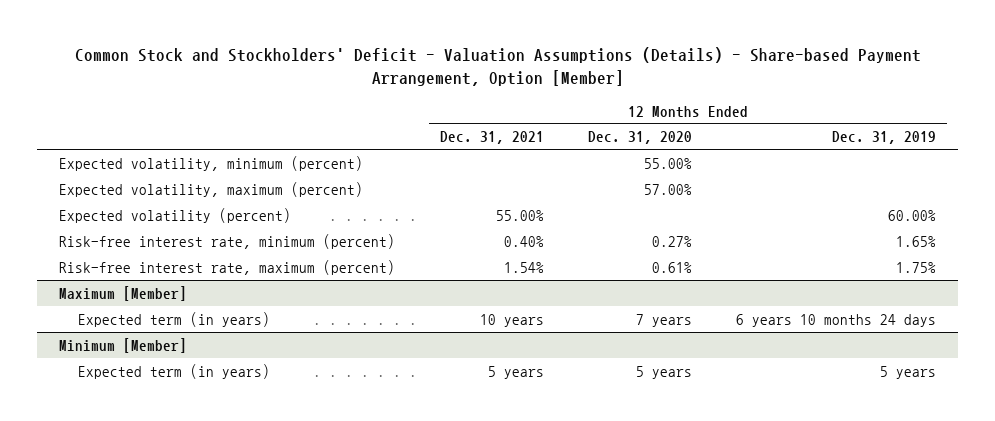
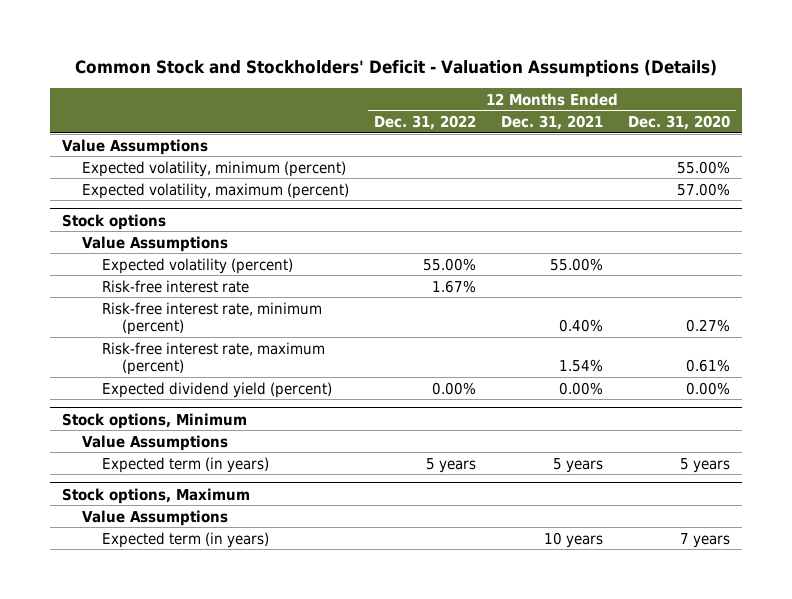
[74,47,921,87] Common Stock and Stockholders' Deficit - Valuation Assumptions (Details) - Share-based Payment Arrangement, Option [Member] -> [75,60,718,78] Common Stock and Stockholders' Deficit - Valuation Assumptions (Details)
[831,131,936,145] Dec. 31, 2019 -> none
none -> [374,115,477,131] Dec. 31, 2022
none -> [62,138,209,155] Value Assumptions
none -> [62,213,167,230] Stock options
none -> [82,235,229,252] Value Assumptions
none -> [102,279,250,293] Risk-free interest rate
[59,285,188,301] Maximum [Member] -> none
[78,311,271,327] Expected term (in years) -> none
[59,337,188,353] Minimum [Member] -> none
none -> [102,381,333,398] Expected dividend yield (percent)
none -> [62,412,248,429] Stock options, Minimum
none -> [82,434,229,451] Value Assumptions
none -> [62,487,251,504] Stock options, Maximum
none -> [82,509,229,526] Value Assumptions
none -> [102,531,270,548] Expected term (in years)

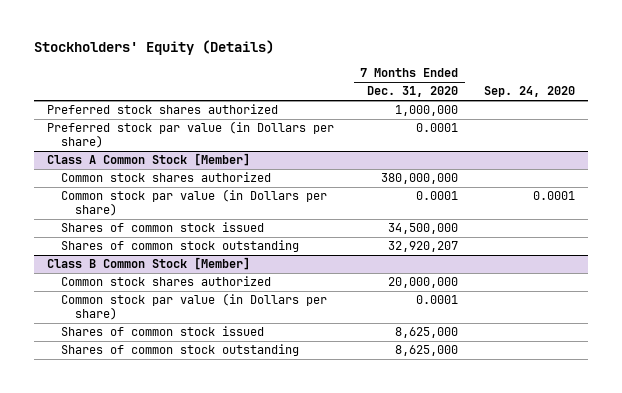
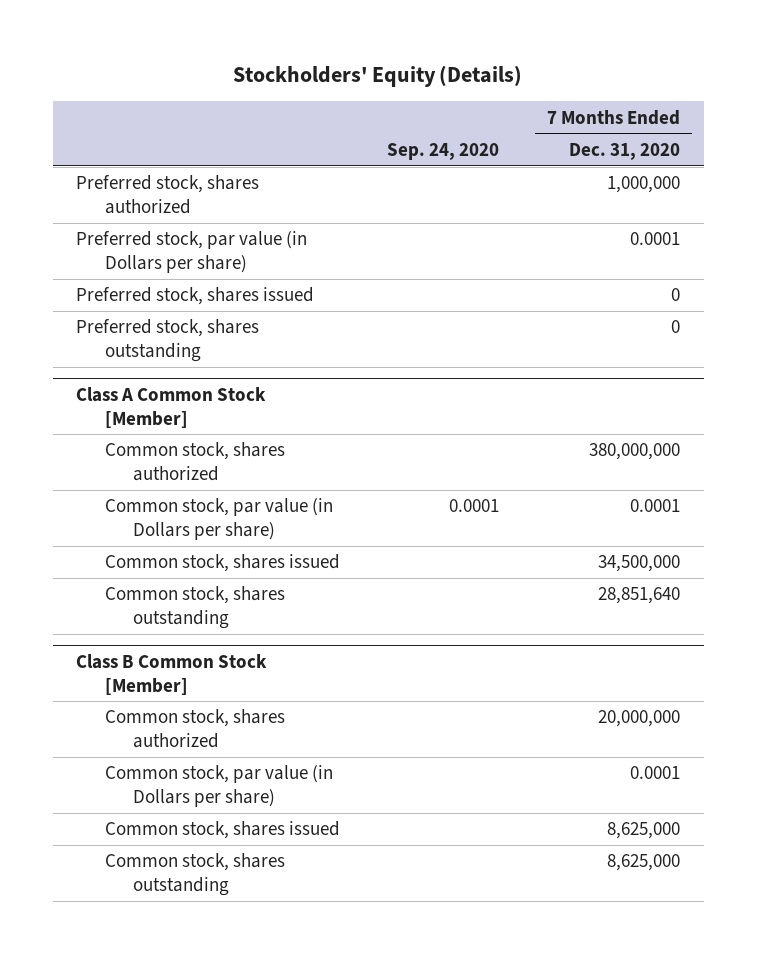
[47,104,279,115] Preferred stock shares authorized -> [76,175,260,214] Preferred stock, shares authorized
[47,121,335,149] Preferred stock par value (in Dollars per share) -> [76,231,308,273] Preferred stock, par value (in Dollars per share)
none -> [76,287,315,306] Preferred stock, shares issued
none -> [76,319,260,362] Preferred stock, shares outstanding
[61,172,272,183] Common stock shares authorized -> [104,442,285,481] Common stock, shares authorized
[61,189,328,217] Common stock par value (in Dollars per share) -> [104,498,333,540] Common stock, par value (in Dollars per share)
[61,222,265,233] Shares of common stock issued -> [104,554,340,573] Common stock, shares issued
[61,240,300,253] Shares of common stock outstanding -> [104,586,285,629] Common stock, shares outstanding
[388,241,459,253] 32,920,207 -> [598,587,681,605] 28,851,640
[61,276,272,287] Common stock shares authorized -> [104,709,285,748] Common stock, shares authorized
[61,293,328,321] Common stock par value (in Dollars per share) -> [104,765,333,807] Common stock, par value (in Dollars per share)
[61,326,265,337] Shares of common stock issued -> [104,821,340,840] Common stock, shares issued
[61,344,300,357] Shares of common stock outstanding -> [104,853,285,896] Common stock, shares outstanding

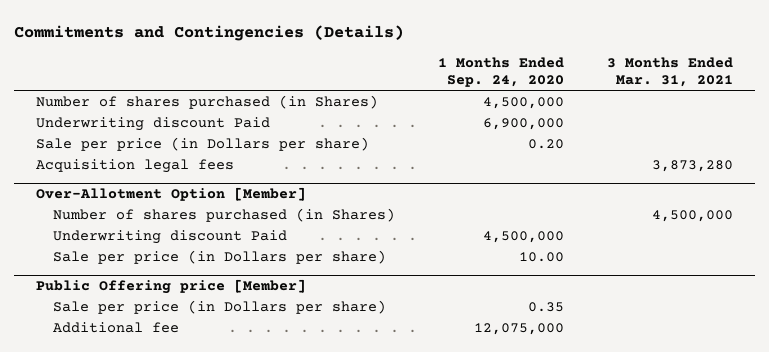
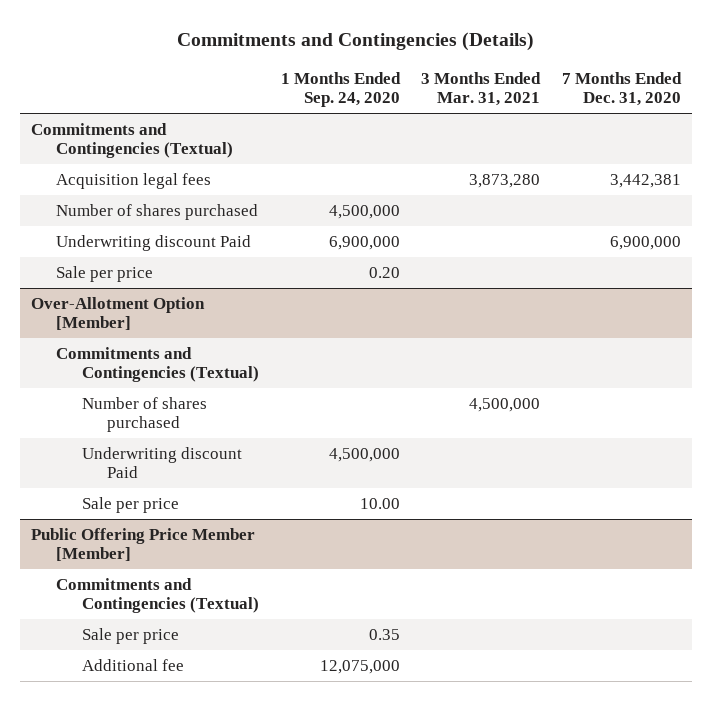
none -> [562,71,683,107] 7 Months Ended Dec. 31, 2020
[35,94,378,109] Number of shares purchased (in Shares) -> none
[35,136,369,151] Sale per price (in Dollars per share) -> none
none -> [30,122,234,159] Commitments and Contingencies (Textual)
none -> [56,203,259,220] Number of shares purchased
[35,116,270,131] Underwriting discount Paid -> [56,234,252,251] Underwriting discount Paid
none -> [56,265,154,282] Sale per price
none -> [56,346,259,383] Commitments and Contingencies (Textual)
[53,207,396,222] Number of shares purchased (in Shares) -> [81,396,207,433] Number of shares purchased
[53,249,387,264] Sale per price (in Dollars per share) -> [81,496,179,513] Sale per price
[35,279,306,295] Public Offering price [Member] -> [30,527,255,562] Public Offering Price Member [Member]
none -> [56,577,259,614] Commitments and Contingencies (Textual)
[53,299,387,314] Sale per price (in Dollars per share) -> [81,627,179,644] Sale per price

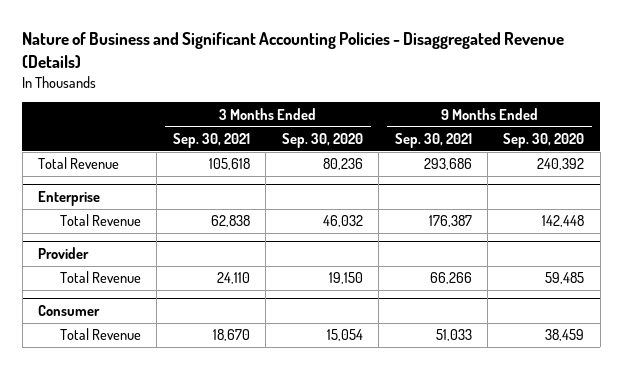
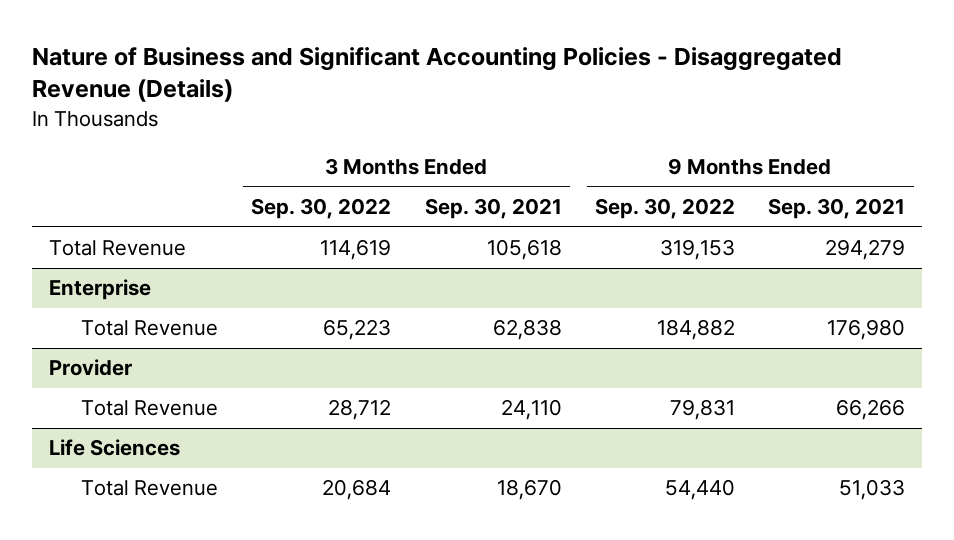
[281,132,363,148] Sep. 30, 2020 -> none
[503,132,585,148] Sep. 30, 2020 -> none
none -> [251,198,392,220] Sep. 30, 2022
none -> [595,198,736,220] Sep. 30, 2022
[423,158,472,171] 293,686 -> [825,239,906,261] 294,279
[428,215,472,228] 176,387 -> [827,319,906,341] 176,980
[38,304,101,316] Consumer -> none
none -> [48,439,180,457] Life Sciences

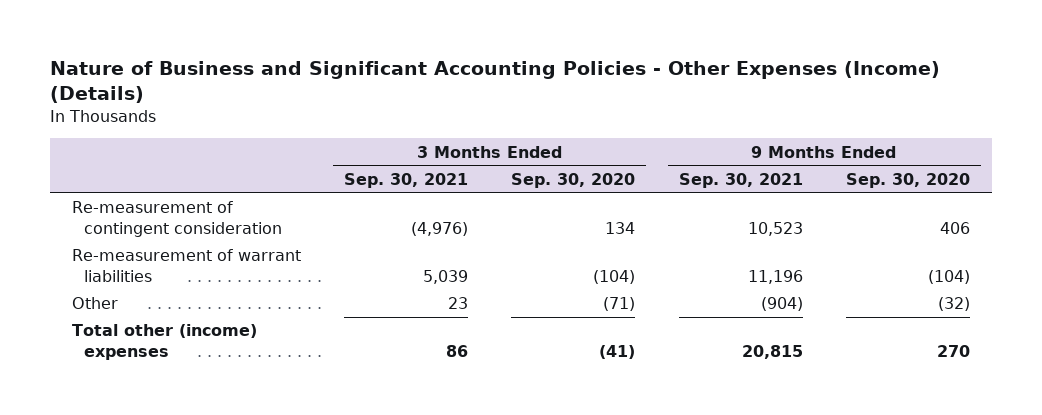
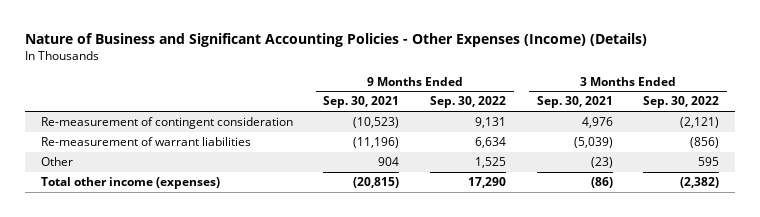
[511,173,636,189] Sep. 30, 2020 -> none
[846,173,971,189] Sep. 30, 2020 -> none
none -> [430,96,507,109] Sep. 30, 2022
none -> [643,96,720,109] Sep. 30, 2022
[410,222,468,237] (4,976) -> [581,117,613,129] 4,976
[747,222,803,237] 10,523 -> [353,117,400,129] (10,523)
[422,270,468,285] 5,039 -> [573,137,613,149] (5,039)
[747,270,803,285] 11,196 -> [353,137,400,149] (11,196)
[447,297,468,310] 23 -> [590,157,613,169] (23)
[760,297,803,312] (904) -> [378,157,400,167] 904
[71,324,257,361] Total other (income) expenses -> [40,177,220,190] Total other income (expenses)
[445,345,468,358] 86 -> [590,177,613,189] (86)
[741,345,803,360] 20,815 -> [353,177,400,189] (20,815)

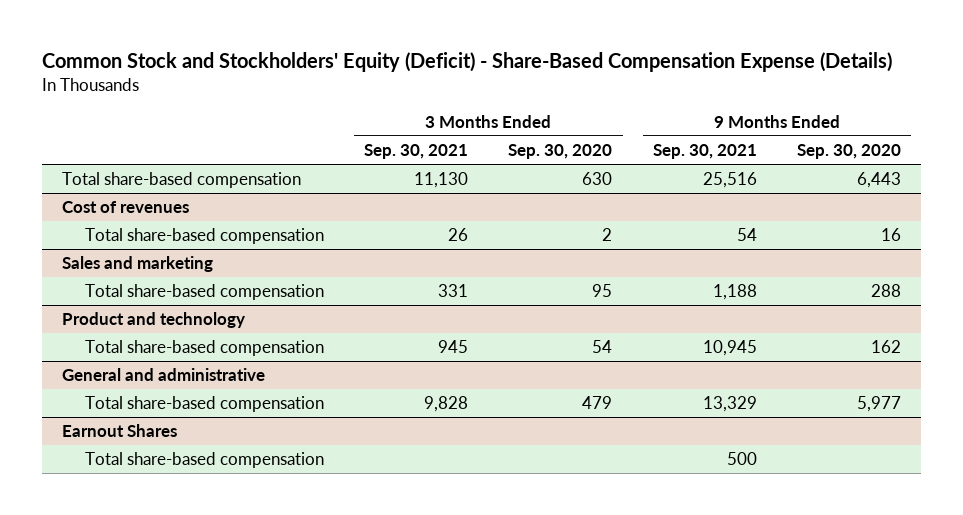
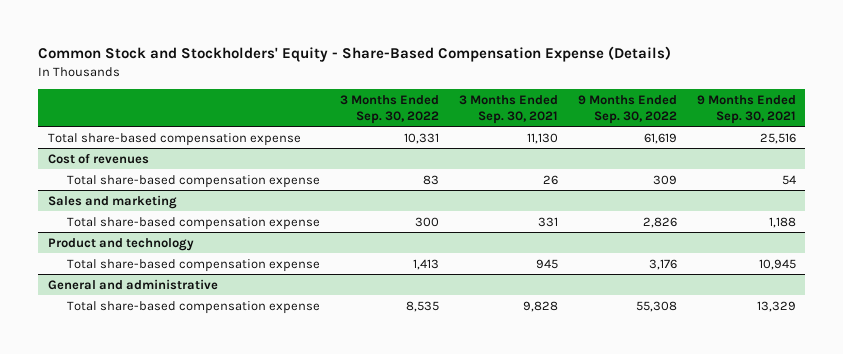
[42,52,893,73] Common Stock and Stockholders' Equity (Deficit) - Share-Based Compensation Expense (Details) -> [37,46,671,63] Common Stock and Stockholders' Equity - Share-Based Compensation Expense (Details)
[508,144,613,160] Sep. 30, 2020 -> none
[797,144,902,160] Sep. 30, 2020 -> none
none -> [340,94,440,124] 3 Months Ended Sep. 30, 2022
none -> [577,94,677,124] 9 Months Ended Sep. 30, 2022
[62,172,302,189] Total share-based compensation -> [47,132,301,146] Total share-based compensation expense
[84,228,324,245] Total share-based compensation -> [67,174,321,188] Total share-based compensation expense
[84,284,324,301] Total share-based compensation -> [67,216,321,230] Total share-based compensation expense
[84,340,324,357] Total share-based compensation -> [67,258,321,272] Total share-based compensation expense
[62,424,178,438] Earnout Shares -> none
[84,452,324,469] Total share-based compensation -> none
[84,396,324,413] Total share-based compensation -> [67,300,321,314] Total share-based compensation expense

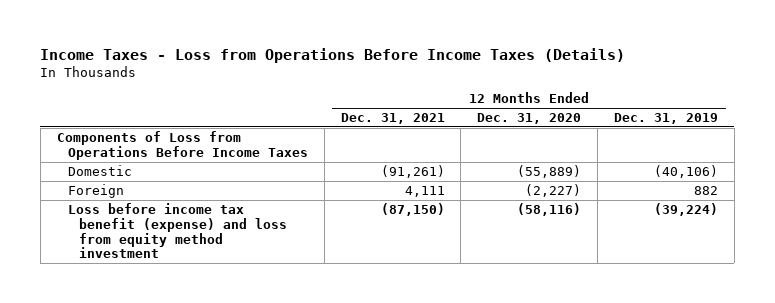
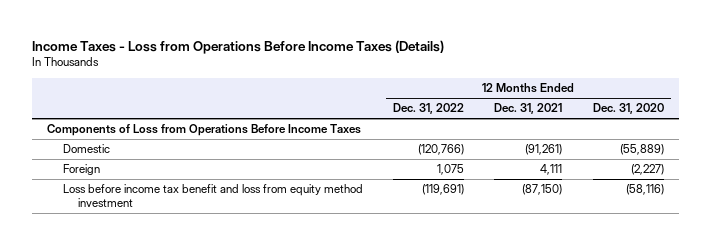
[614,113,719,125] Dec. 31, 2019 -> none
none -> [393,103,465,115] Dec. 31, 2022
[67,203,287,259] Loss before income tax benefit (expense) and loss from equity method investment -> [62,184,363,207] Loss before income tax benefit and loss from equity method investment

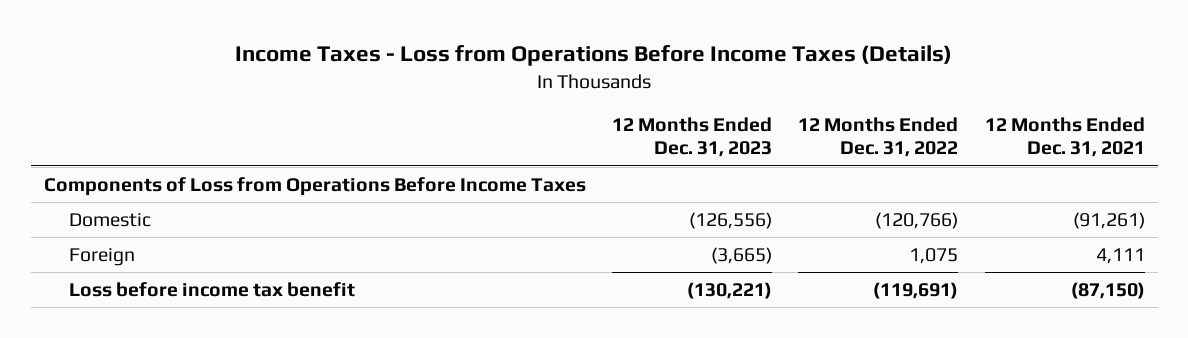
[592,103,664,115] Dec. 31, 2020 -> none
none -> [612,117,773,158] 12 Months Ended Dec. 31, 2023
[62,184,363,207] Loss before income tax benefit and loss from equity method investment -> [68,282,355,298] Loss before income tax benefit

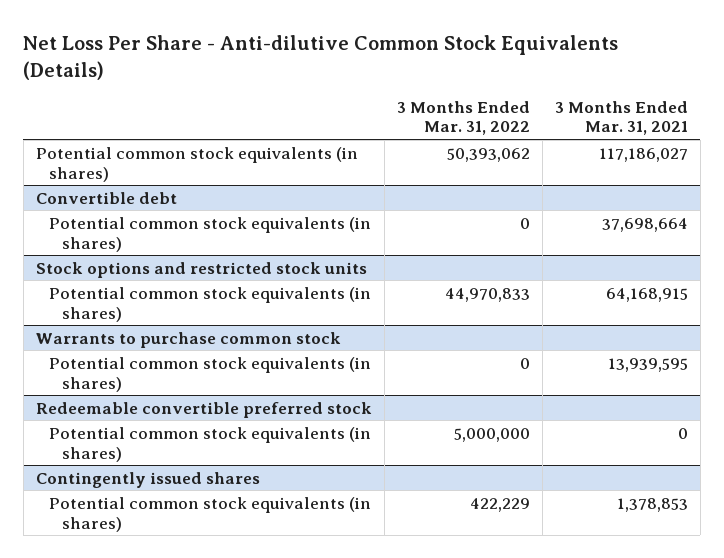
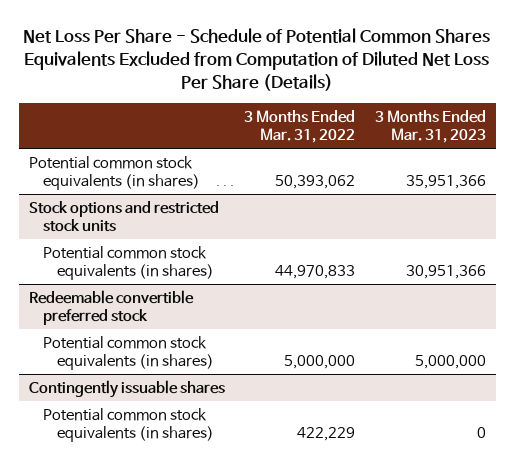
[23,34,619,80] Net Loss Per Share - Anti-dilutive Common Stock Equivalents (Details) -> [23,27,491,92] Net Loss Per Share - Schedule of Potential Common Shares Equivalents Excluded from Computation of Diluted Net Loss Per Share (Details)
[554,100,688,136] 3 Months Ended Mar. 31, 2021 -> none
none -> [375,109,487,144] 3 Months Ended Mar. 31, 2023
[35,191,177,204] Convertible debt -> none
[49,216,372,252] Potential common stock equivalents (in shares) -> none
[35,331,341,348] Warrants to purchase common stock -> none
[49,356,372,392] Potential common stock equivalents (in shares) -> none
[35,471,260,488] Contingently issued shares -> [28,379,225,398] Contingently issuable shares

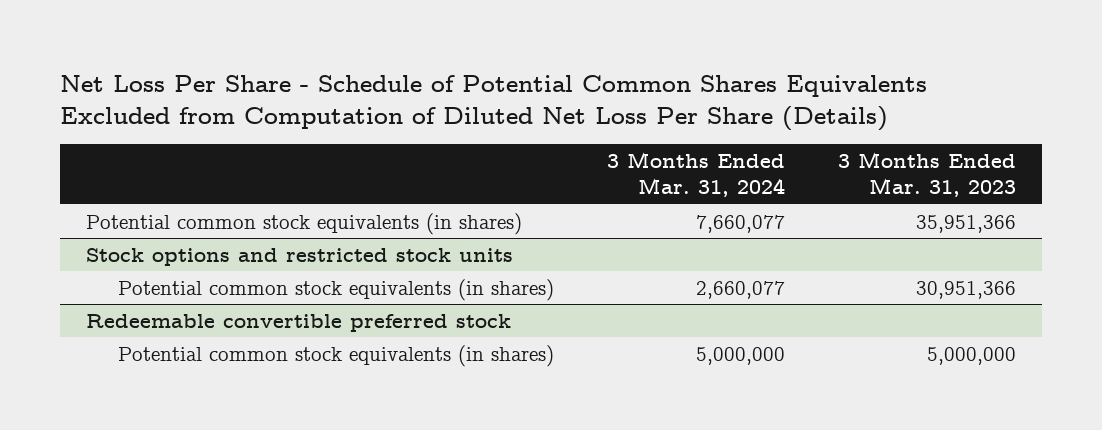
[244,109,356,144] 3 Months Ended Mar. 31, 2022 -> none
none -> [606,151,785,198] 3 Months Ended Mar. 31, 2024
[28,379,225,398] Contingently issuable shares -> none
[42,407,214,443] Potential common stock equivalents (in shares) -> none

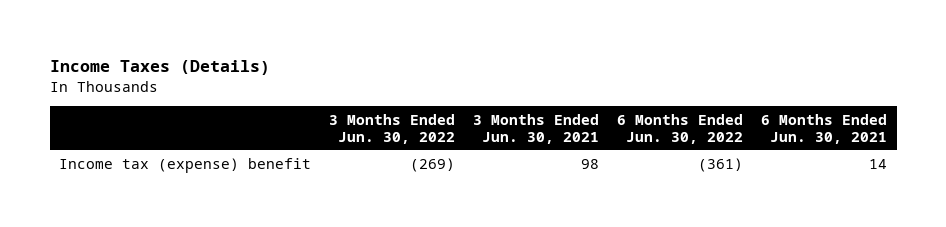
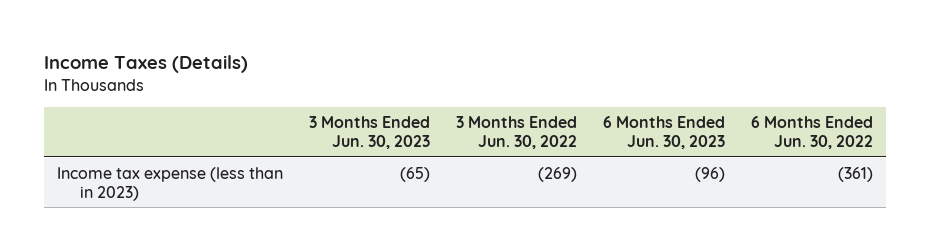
[473,113,600,144] 3 Months Ended Jun. 30, 2021 -> none
[761,113,888,144] 6 Months Ended Jun. 30, 2021 -> none
none -> [308,116,430,150] 3 Months Ended Jun. 30, 2023
none -> [602,116,725,150] 6 Months Ended Jun. 30, 2023
[58,158,311,174] Income tax (expense) benefit -> [56,167,283,201] Income tax expense (less than in 2023)

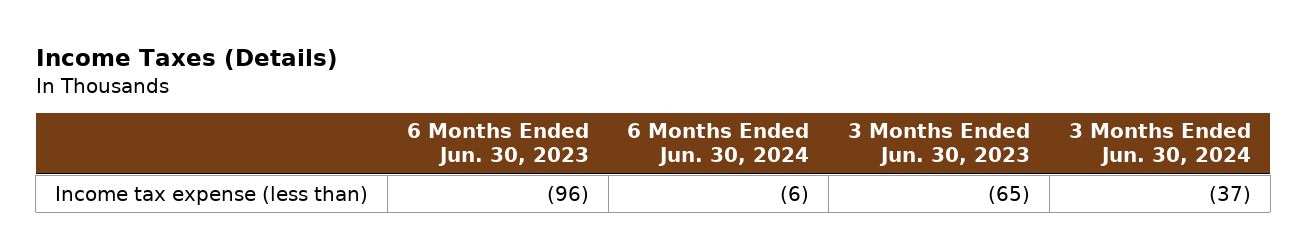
[455,116,577,150] 3 Months Ended Jun. 30, 2022 -> none
[750,116,873,150] 6 Months Ended Jun. 30, 2022 -> none
none -> [627,123,810,167] 6 Months Ended Jun. 30, 2024
none -> [1068,123,1251,167] 3 Months Ended Jun. 30, 2024
[56,167,283,201] Income tax expense (less than in 2023) -> [54,185,368,205] Income tax expense (less than)

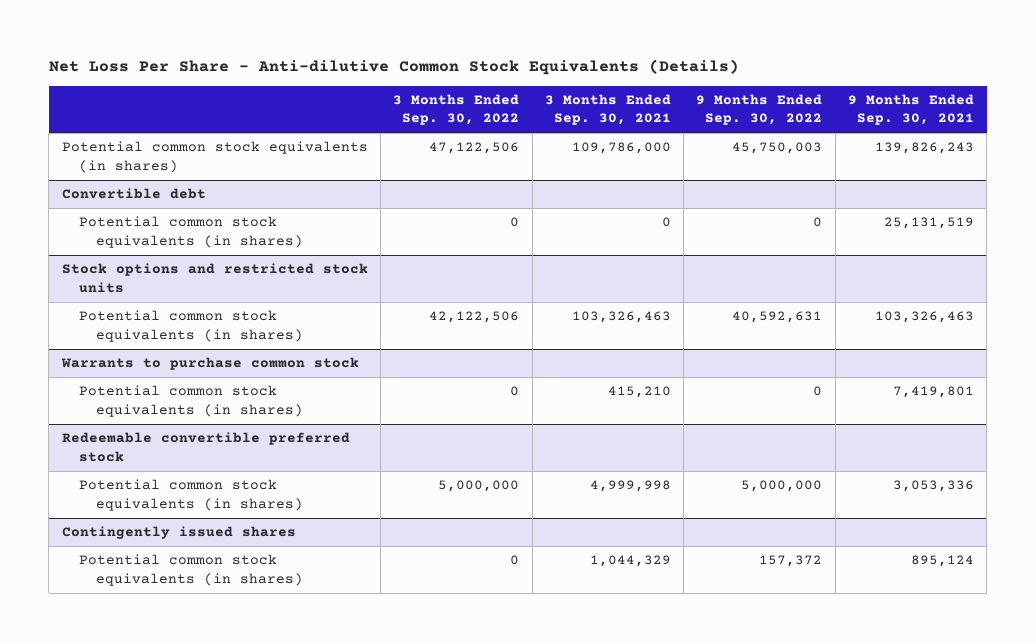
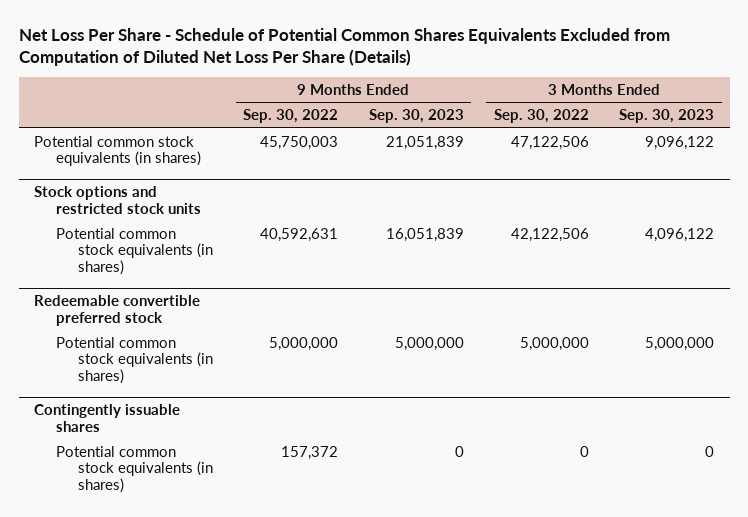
[48,59,739,76] Net Loss Per Share - Anti-dilutive Common Stock Equivalents (Details) -> [18,27,670,67] Net Loss Per Share - Schedule of Potential Common Shares Equivalents Excluded from Computation of Diluted Net Loss Per Share (Details)
[544,93,671,126] 3 Months Ended Sep. 30, 2021 -> none
[848,93,975,126] 9 Months Ended Sep. 30, 2021 -> none
none -> [368,109,464,124] Sep. 30, 2023
none -> [619,109,715,124] Sep. 30, 2023
[61,188,206,200] Convertible debt -> none
[79,216,304,248] Potential common stock equivalents (in shares) -> none
[60,357,359,371] Warrants to purchase common stock -> none
[79,385,304,417] Potential common stock equivalents (in shares) -> none
[61,526,296,540] Contingently issued shares -> [33,404,180,432] Contingently issuable shares

